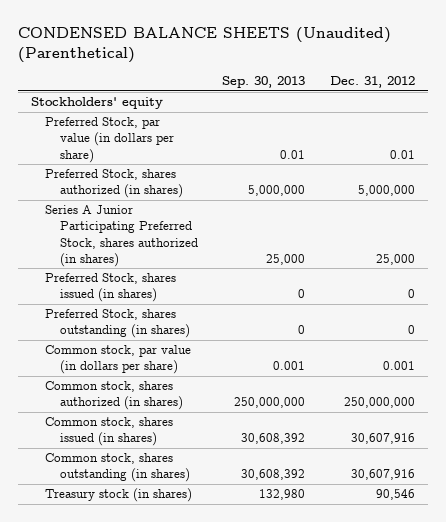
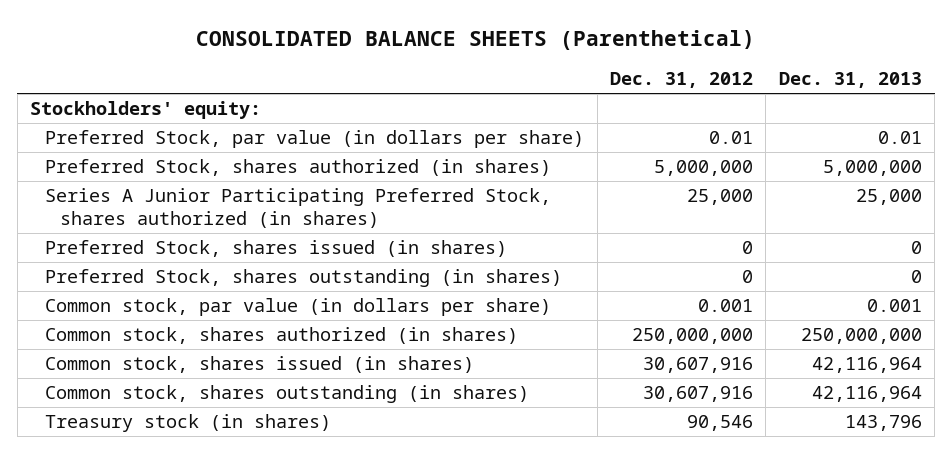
[18,27,392,64] CONDENSED BALANCE SHEETS (Unaudited) (Parenthetical) -> [196,30,756,51] CONSOLIDATED BALANCE SHEETS (Parenthetical)
[222,76,306,89] Sep. 30, 2013 -> none
none -> [778,72,922,89] Dec. 31, 2013
[30,97,163,110] Stockholders' equity -> [30,101,262,120] Stockholders' equity:

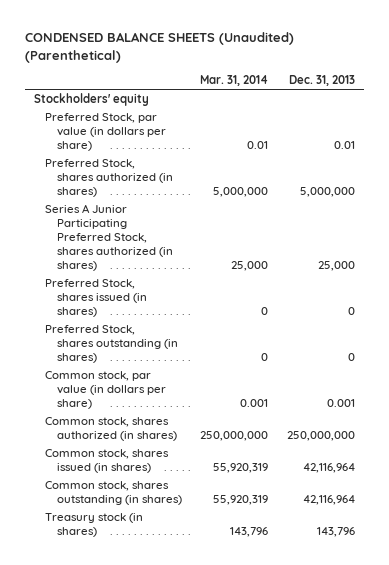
[196,30,756,51] CONSOLIDATED BALANCE SHEETS (Parenthetical) -> [24,32,294,63] CONDENSED BALANCE SHEETS (Unaudited) (Parenthetical)
[609,72,753,89] Dec. 31, 2012 -> none
none -> [200,75,269,87] Mar. 31, 2014
[30,101,262,120] Stockholders' equity: -> [33,93,149,107] Stockholders' equity

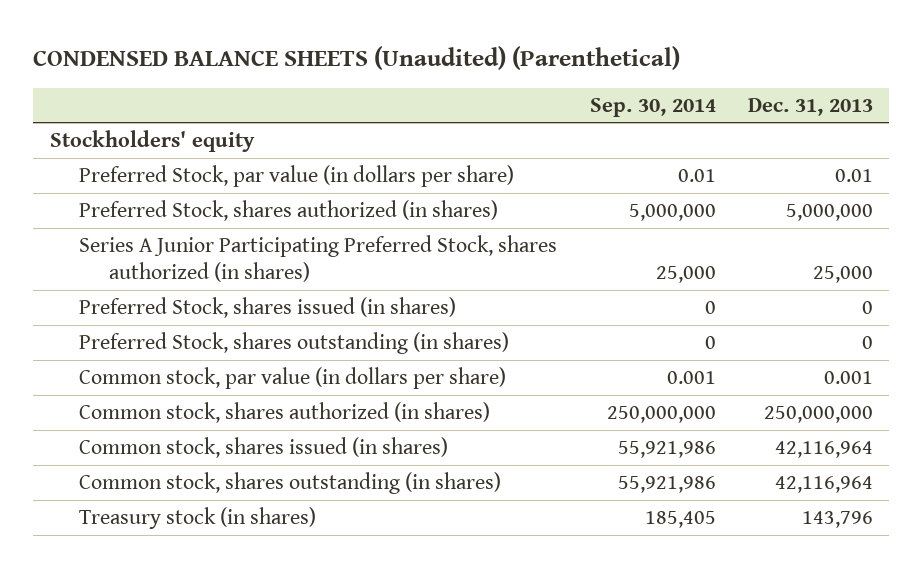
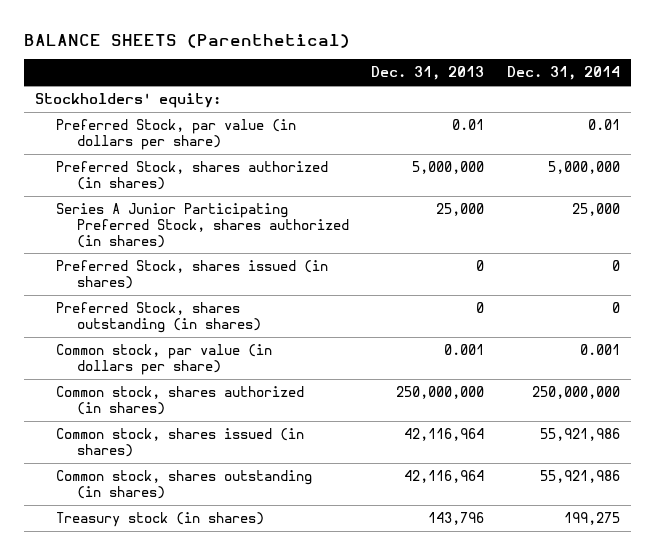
[33,46,681,71] CONDENSED BALANCE SHEETS (Unaudited) (Parenthetical) -> [24,33,351,48] BALANCE SHEETS (Parenthetical)
[589,97,716,117] Sep. 30, 2014 -> none
none -> [506,66,620,81] Dec. 31, 2014
[49,129,255,152] Stockholders' equity -> [35,93,222,109] Stockholders' equity:

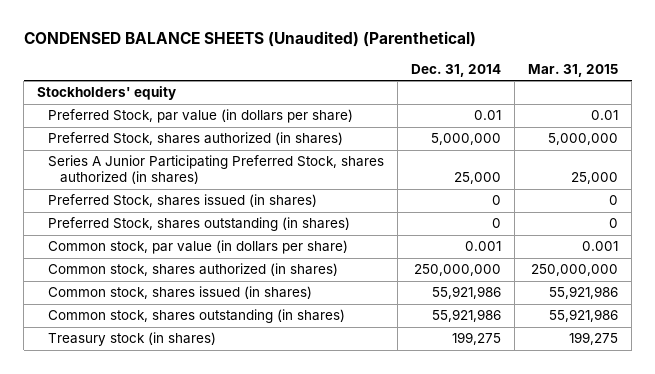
[24,33,351,48] BALANCE SHEETS (Parenthetical) -> [23,31,476,48] CONDENSED BALANCE SHEETS (Unaudited) (Parenthetical)
[371,66,485,81] Dec. 31, 2013 -> none
none -> [528,63,619,77] Mar. 31, 2015
[35,93,222,109] Stockholders' equity: -> [37,86,177,101] Stockholders' equity

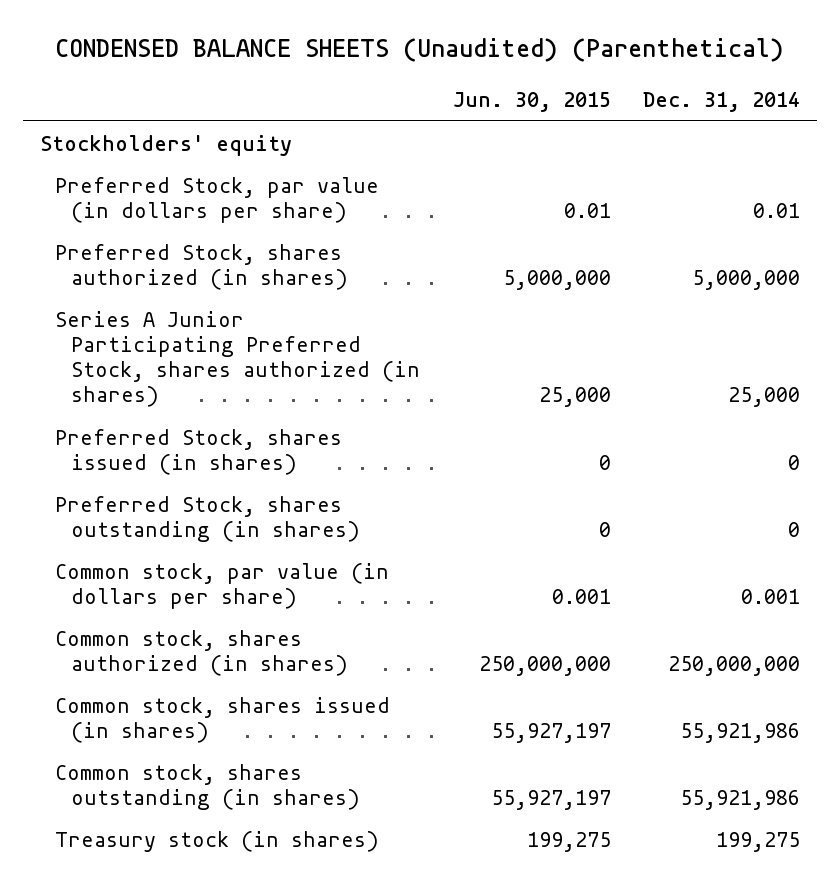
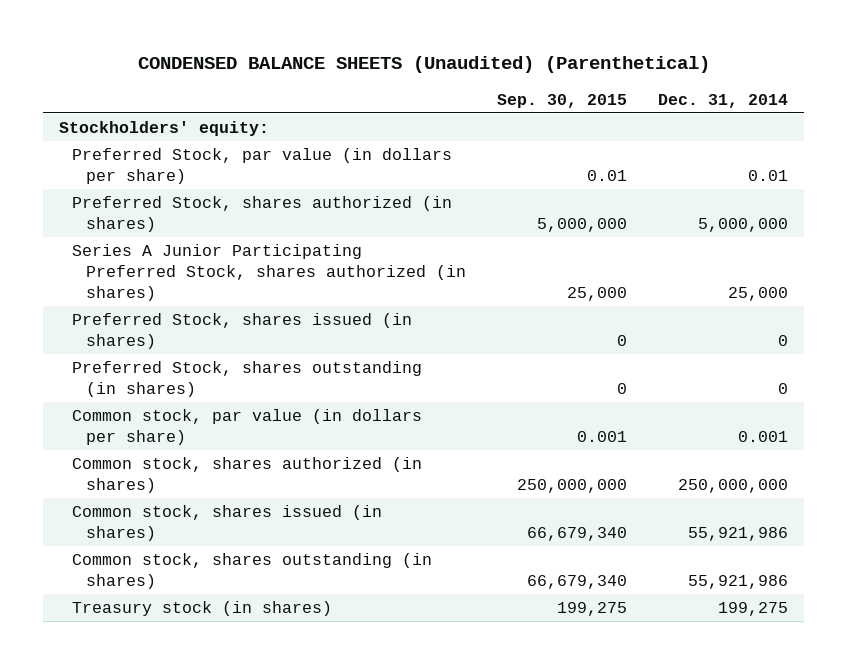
[452,92,611,113] Jun. 30, 2015 -> none
none -> [497,93,628,108] Sep. 30, 2015
[39,134,292,156] Stockholders' equity -> [58,121,269,137] Stockholders' equity:

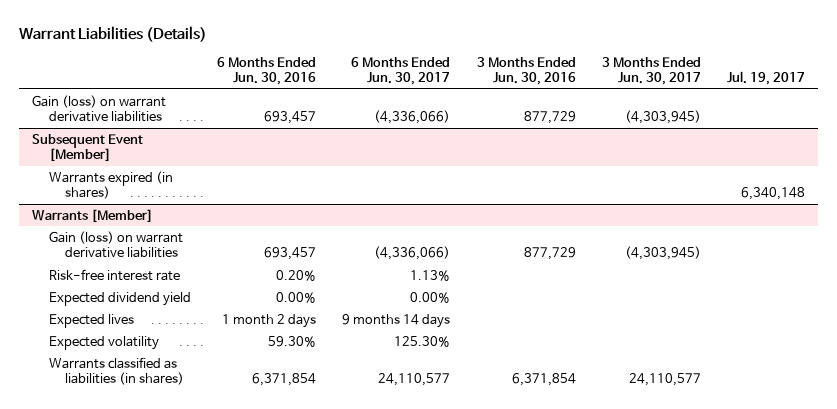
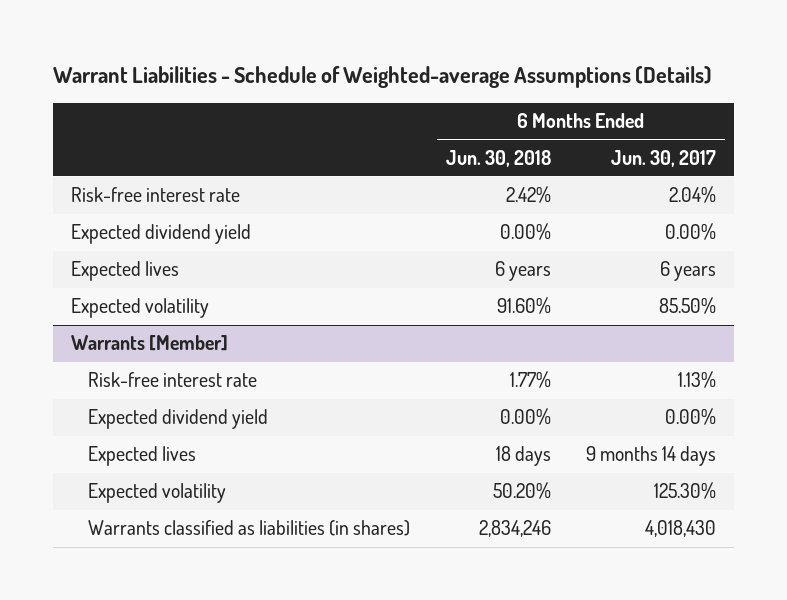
[18,25,207,42] Warrant Liabilities (Details) -> [53,66,713,89] Warrant Liabilities - Schedule of Weighted-average Assumptions (Details)
[216,57,316,86] 6 Months Ended Jun. 30, 2016 -> none
[476,57,576,86] 3 Months Ended Jun. 30, 2016 -> none
[601,57,701,86] 3 Months Ended Jun. 30, 2017 -> none
[727,71,806,86] Jul. 19, 2017 -> none
none -> [445,149,551,167] Jun. 30, 2018
[32,94,167,122] Gain (loss) on warrant derivative liabilities -> none
[32,133,144,162] Subsequent Event [Member] -> none
[48,170,173,199] Warrants expired (in shares) -> none
none -> [71,187,241,203] Risk-free interest rate
none -> [71,224,252,245] Expected dividend yield
none -> [71,261,180,282] Expected lives
none -> [71,298,210,319] Expected volatility
[48,230,183,258] Gain (loss) on warrant derivative liabilities -> none
[378,372,451,386] 24,110,577 -> [645,520,717,538] 4,018,430

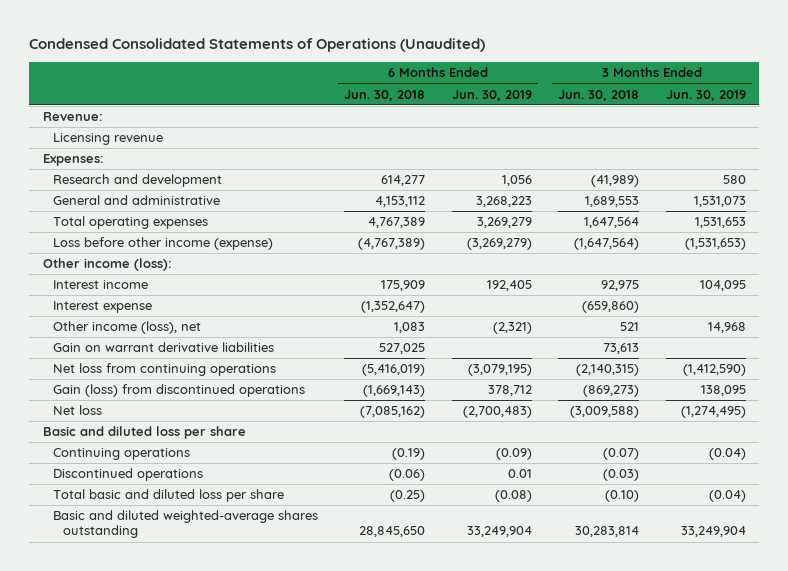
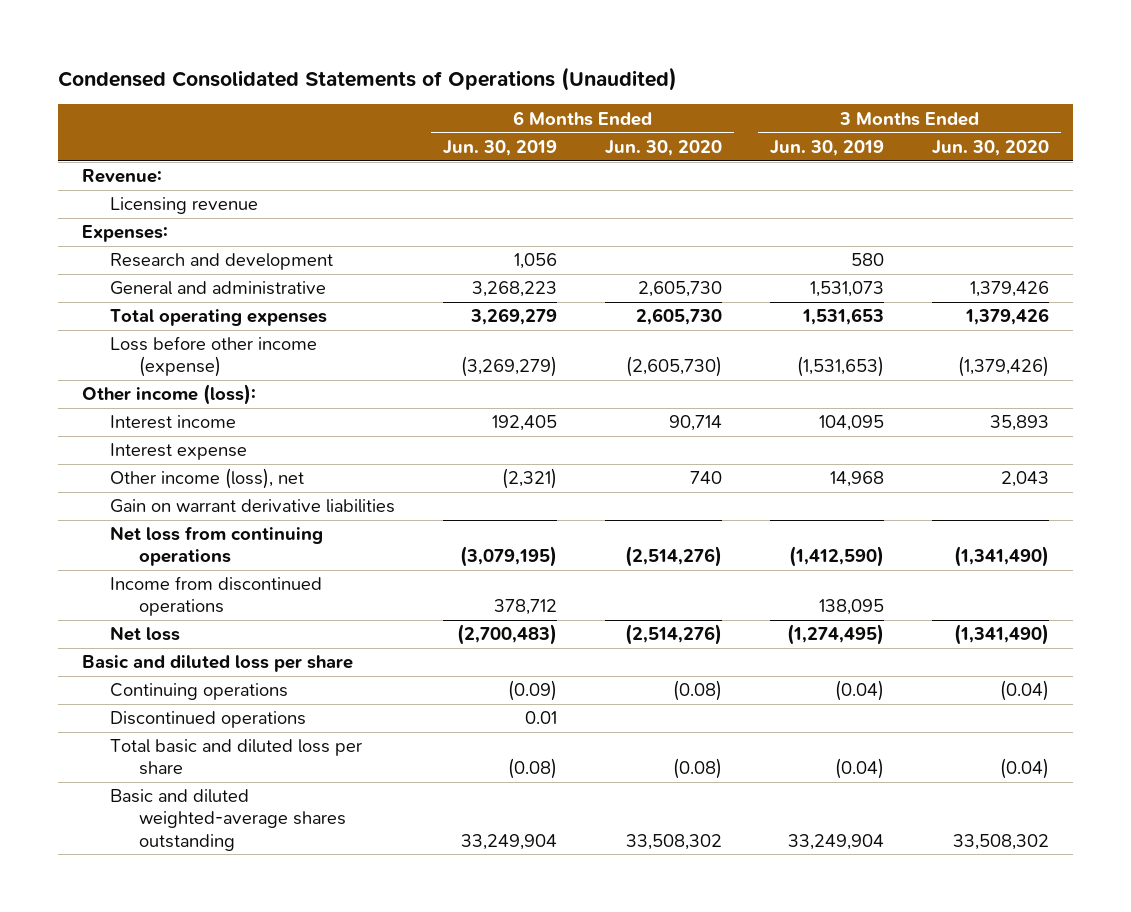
[344,89,426,101] Jun. 30, 2018 -> none
[558,89,640,101] Jun. 30, 2018 -> none
none -> [605,139,723,156] Jun. 30, 2020
none -> [932,139,1050,156] Jun. 30, 2020
[52,384,305,398] Gain (loss) from discontinued operations -> [110,576,323,617] Income from discontinued operations

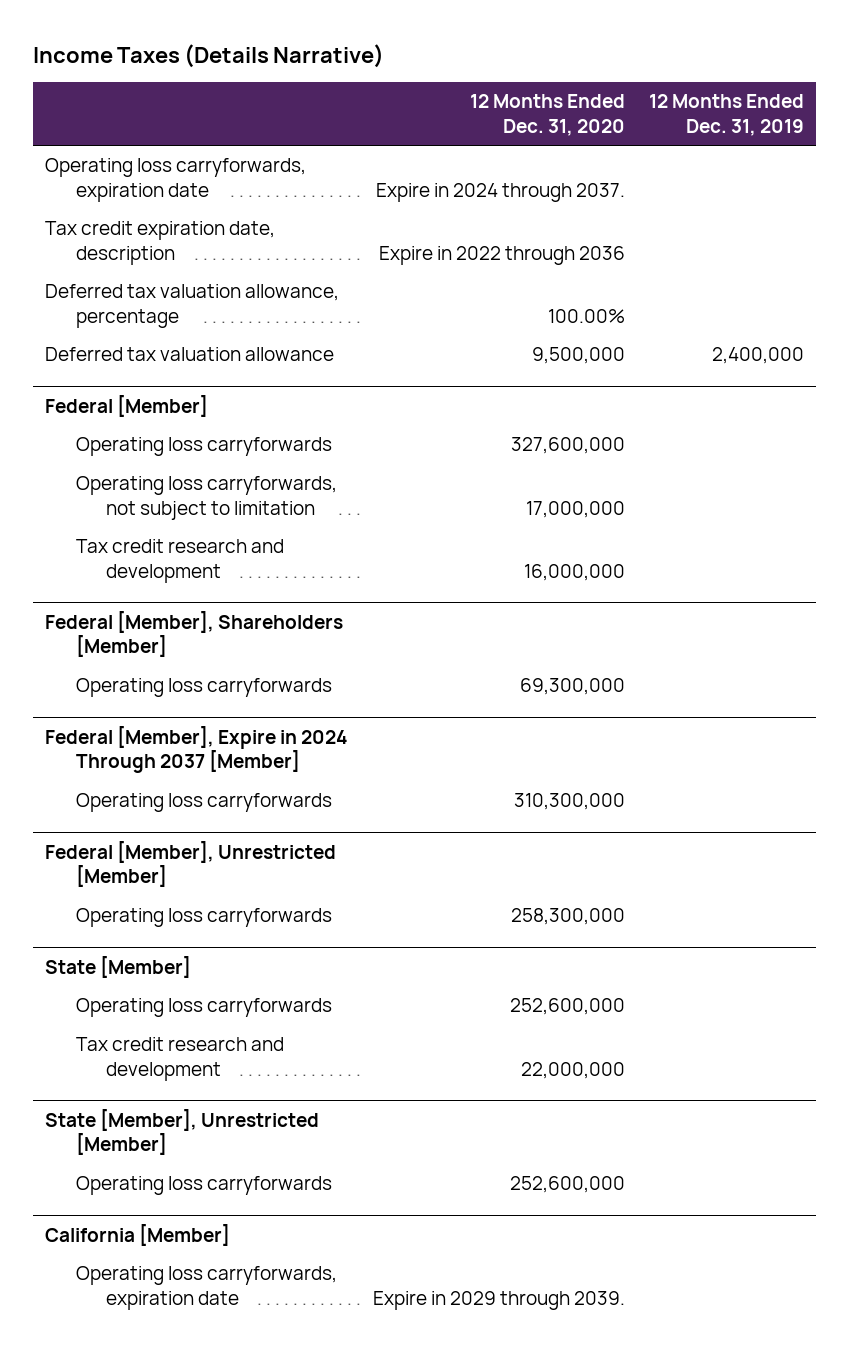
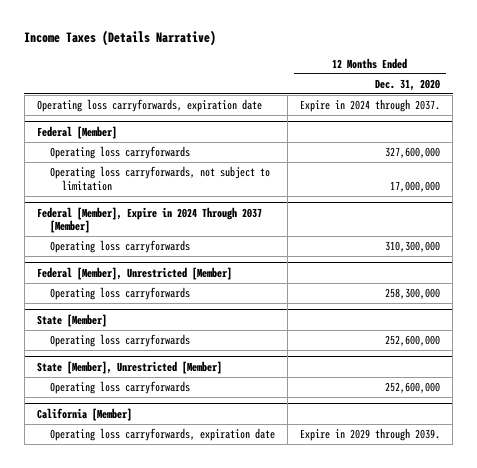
[649,94,805,137] 12 Months Ended Dec. 31, 2019 -> none
[45,221,276,266] Tax credit expiration date, description -> none
[45,284,340,329] Deferred tax valuation allowance, percentage -> none
[45,347,335,362] Deferred tax valuation allowance -> none
[75,539,284,584] Tax credit research and development -> none
[45,610,344,658] Federal [Member], Shareholders [Member] -> none
[75,678,332,698] Operating loss carryforwards -> none
[75,1037,284,1082] Tax credit research and development -> none

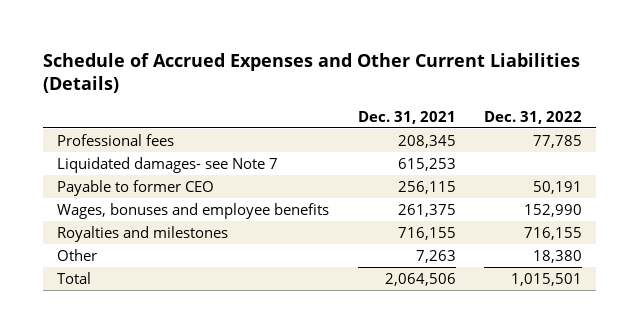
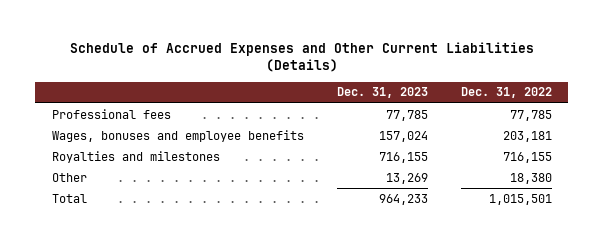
[357,110,456,124] Dec. 31, 2021 -> none
none -> [336,87,428,99] Dec. 31, 2023
[57,156,279,173] Liquidated damages- see Note 7 -> none
[57,179,215,196] Payable to former CEO -> none
[524,203,583,217] 152,990 -> [502,130,552,142] 203,181

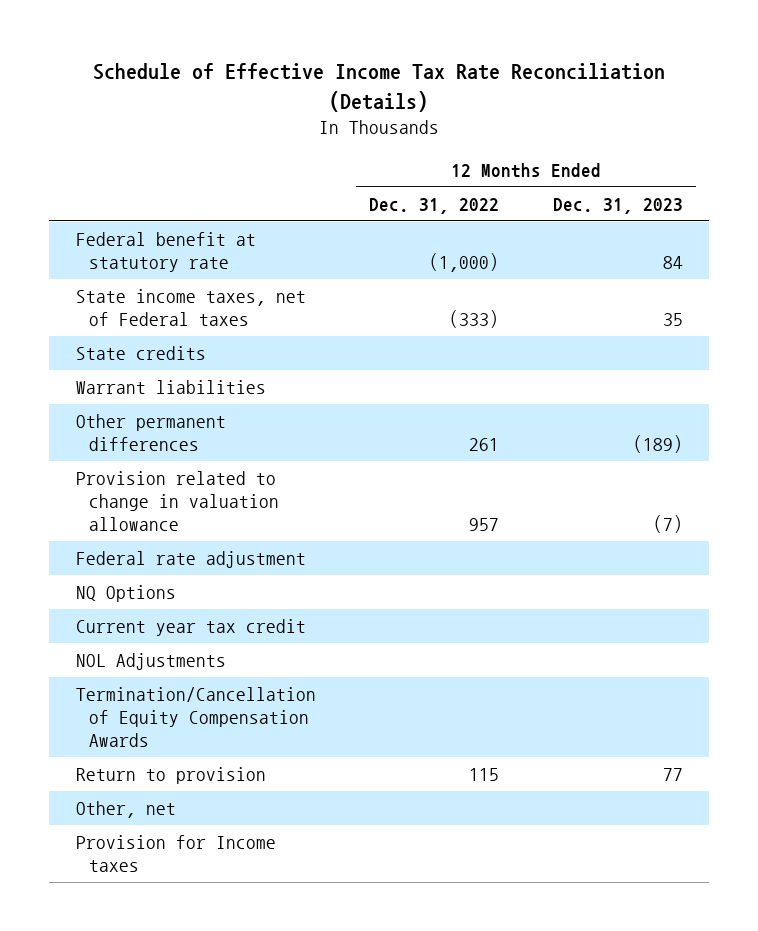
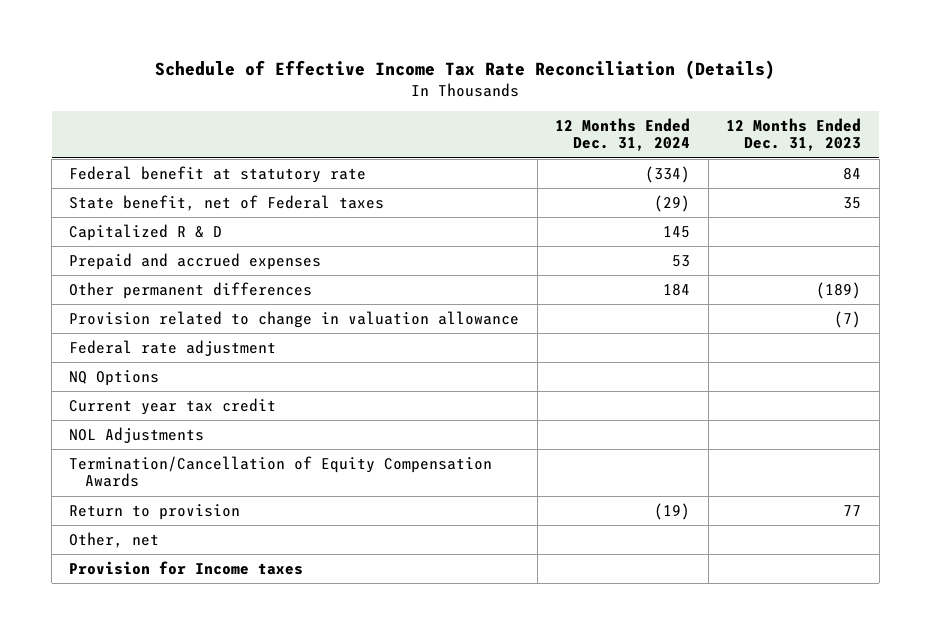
[369,197,500,214] Dec. 31, 2022 -> none
none -> [555,117,691,152] 12 Months Ended Dec. 31, 2024
[75,346,206,361] State credits -> none
[75,380,266,395] Warrant liabilities -> none
[75,289,306,326] State income taxes, net of Federal taxes -> [69,194,385,211] State benefit, net of Federal taxes
none -> [69,223,223,241] Capitalized R & D
none -> [69,252,322,270] Prepaid and accrued expenses

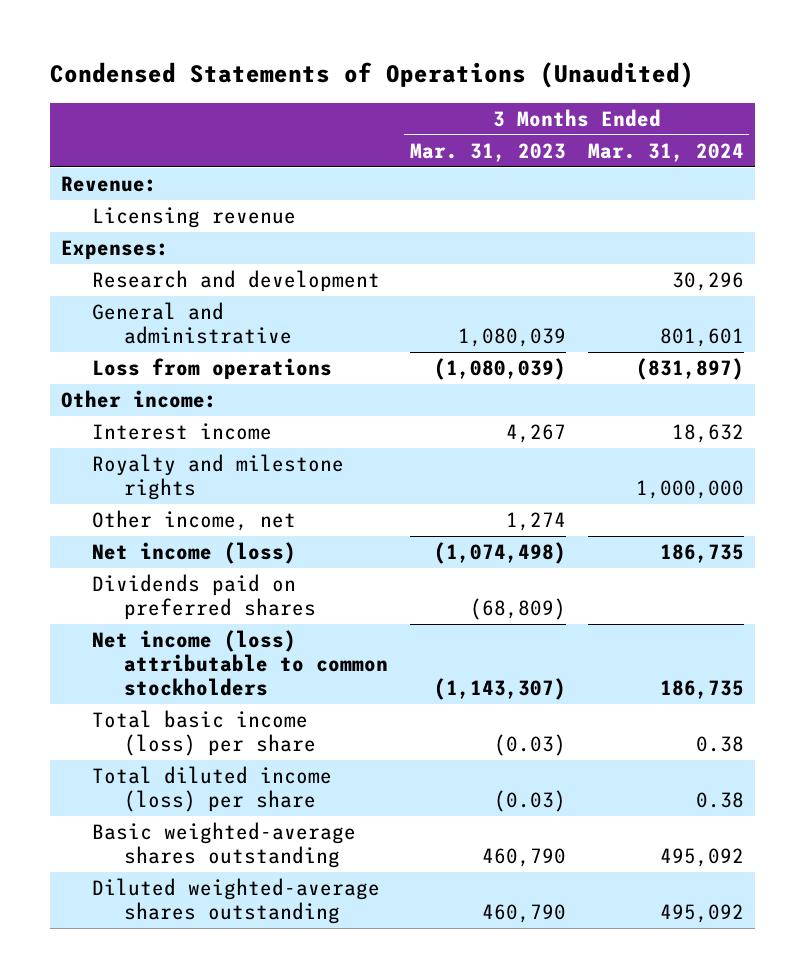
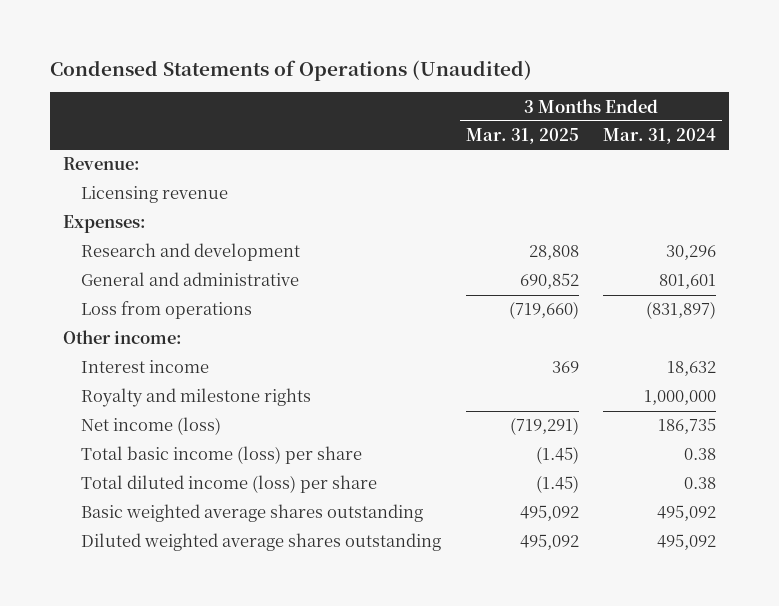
[409,142,566,162] Mar. 31, 2023 -> none
none -> [465,128,579,145] Mar. 31, 2025
[92,510,297,532] Other income, net -> none
[92,574,316,621] Dividends paid on preferred shares -> none
[92,630,388,697] Net income (loss) attributable to common stockholders -> none
[92,822,357,869] Basic weighted-average shares outstanding -> [81,504,424,523] Basic weighted average shares outstanding
[92,878,381,925] Diluted weighted-average shares outstanding -> [81,533,442,552] Diluted weighted average shares outstanding

